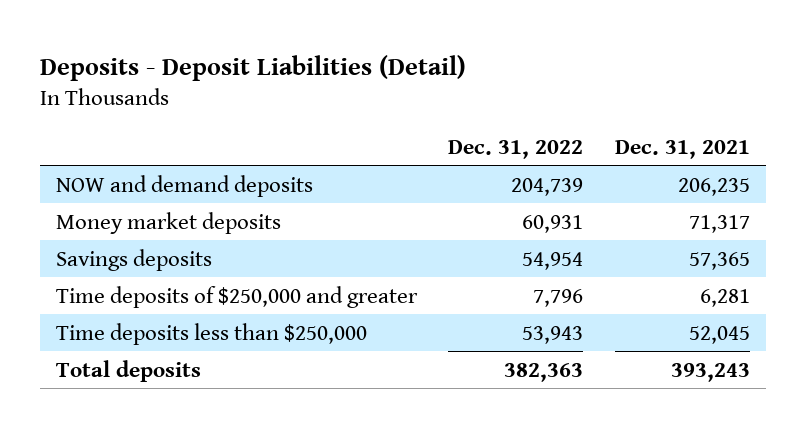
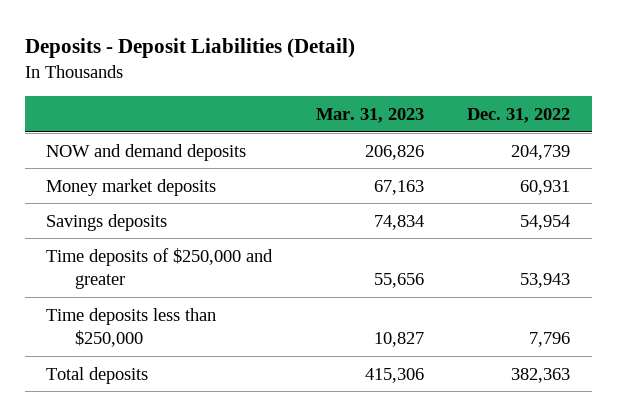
[614,139,750,159] Dec. 31, 2021 -> none
none -> [315,107,424,123] Mar. 31, 2023
[533,288,584,307] 7,796 -> [520,273,571,289] 53,943
[522,325,584,344] 53,943 -> [529,332,571,348] 7,796

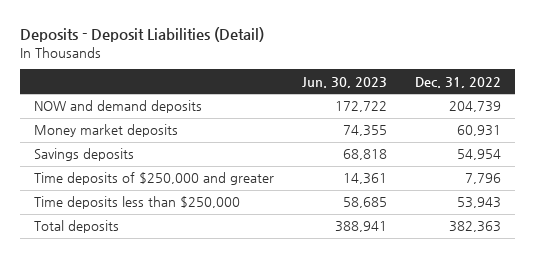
[315,107,424,123] Mar. 31, 2023 -> none
none -> [302,76,388,88] Jun. 30, 2023
[520,273,571,289] 53,943 -> [465,173,502,185] 7,796
[529,332,571,348] 7,796 -> [457,197,502,209] 53,943

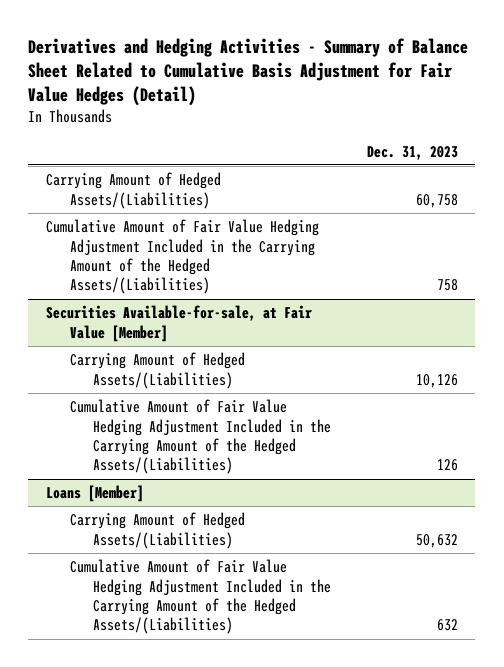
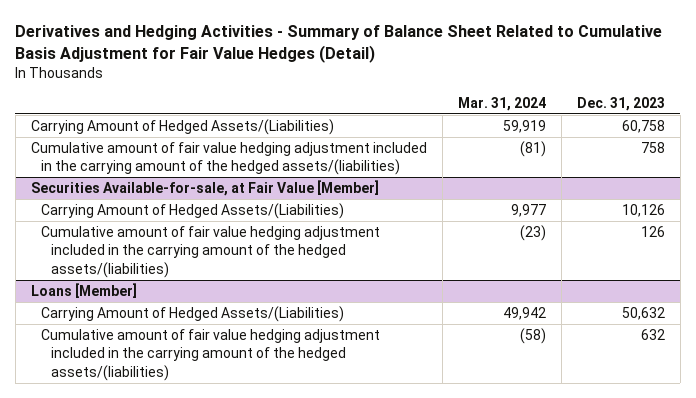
none -> [457,97,546,112] Mar. 31, 2024
[46,219,320,295] Cumulative Amount of Fair Value Hedging Adjustment Included in the Carrying Amount of the Hedged Assets/(Liabilities) -> [30,141,427,176] Cumulative amount of fair value hedging adjustment included in the carrying amount of the hedged assets/(liabilities)
[69,399,332,475] Cumulative Amount of Fair Value Hedging Adjustment Included in the Carrying Amount of the Hedged Assets/(Liabilities) -> [40,225,380,278] Cumulative amount of fair value hedging adjustment included in the carrying amount of the hedged assets/(liabilities)
[69,559,332,635] Cumulative Amount of Fair Value Hedging Adjustment Included in the Carrying Amount of the Hedged Assets/(Liabilities) -> [40,328,380,381] Cumulative amount of fair value hedging adjustment included in the carrying amount of the hedged assets/(liabilities)

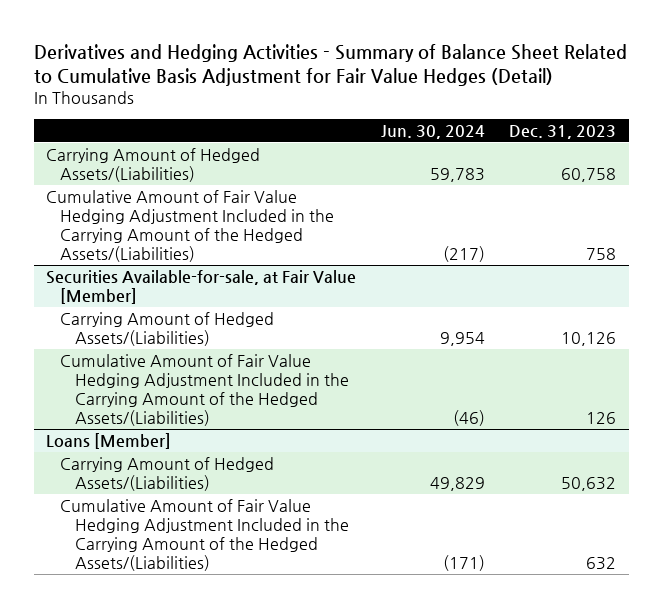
[457,97,546,112] Mar. 31, 2024 -> none
none -> [380,124,485,139] Jun. 30, 2024
[30,141,427,176] Cumulative amount of fair value hedging adjustment included in the carrying amount of the hedged assets/(liabilities) -> [46,189,335,262] Cumulative Amount of Fair Value Hedging Adjustment Included in the Carrying Amount of the Hedged Assets/(Liabilities)
[40,225,380,278] Cumulative amount of fair value hedging adjustment included in the carrying amount of the hedged assets/(liabilities) -> [60,353,349,426] Cumulative Amount of Fair Value Hedging Adjustment Included in the Carrying Amount of the Hedged Assets/(Liabilities)
[40,328,380,381] Cumulative amount of fair value hedging adjustment included in the carrying amount of the hedged assets/(liabilities) -> [60,498,349,571] Cumulative Amount of Fair Value Hedging Adjustment Included in the Carrying Amount of the Hedged Assets/(Liabilities)

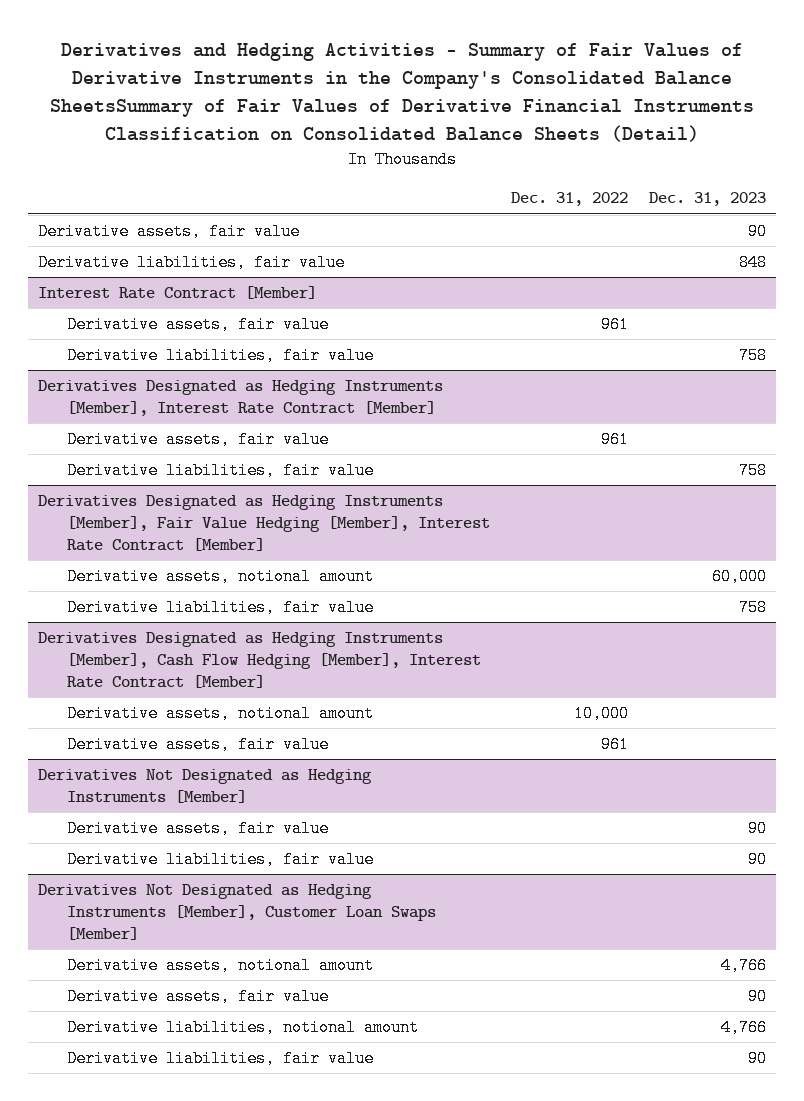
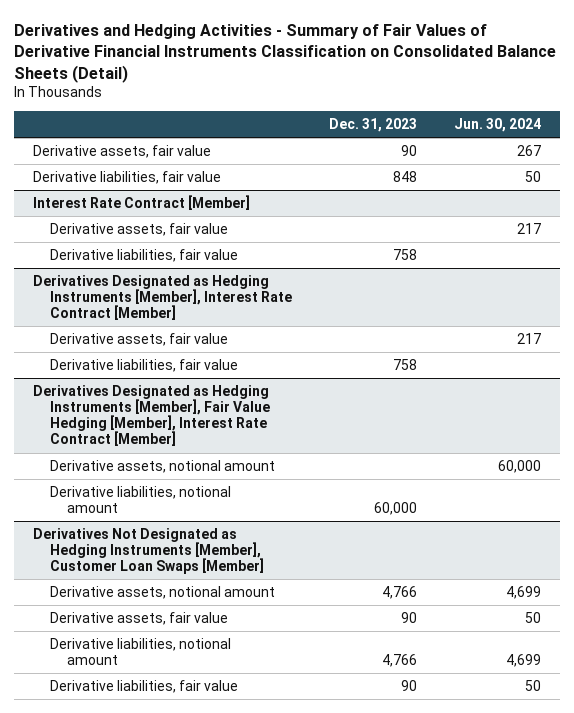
[50,42,755,142] Derivatives and Hedging Activities - Summary of Fair Values of Derivative Instruments in the Company's Consolidated Balance SheetsSummary of Fair Values of Derivative Financial Instruments Classification on Consolidated Balance Sheets (Detail) -> [14,23,557,83] Derivatives and Hedging Activities - Summary of Fair Values of Derivative Financial Instruments Classification on Consolidated Balance Sheets (Detail)
[510,192,628,207] Dec. 31, 2022 -> none
none -> [454,118,542,133] Jun. 30, 2024
[66,568,374,586] Derivative assets, notional amount -> none
[66,599,374,617] Derivative liabilities, fair value -> none
[38,632,481,688] Derivatives Designated as Hedging Instruments [Member], Cash Flow Hedging [Member], Interest Rate Contract [Member] -> none
[66,736,329,754] Derivative assets, fair value -> none
[38,769,373,803] Derivatives Not Designated as Hedging Instruments [Member] -> none
[66,820,329,838] Derivative assets, fair value -> none
[66,851,374,869] Derivative liabilities, fair value -> none
none -> [49,485,231,514] Derivative liabilities, notional amount

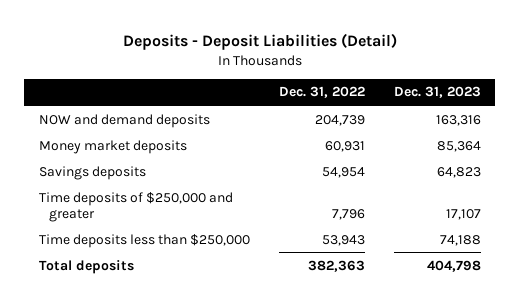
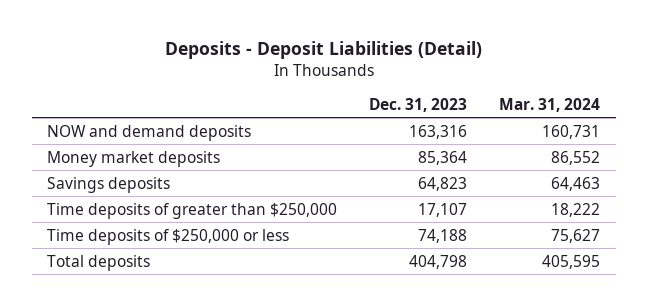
[278,86,365,99] Dec. 31, 2022 -> none
none -> [499,97,601,112] Mar. 31, 2024
[38,191,233,222] Time deposits of $250,000 and greater -> [47,202,338,219] Time deposits of greater than $250,000
[38,233,250,248] Time deposits less than $250,000 -> [47,228,290,245] Time deposits of $250,000 or less

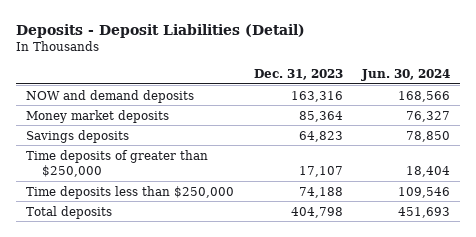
[499,97,601,112] Mar. 31, 2024 -> none
none -> [361,69,451,82] Jun. 30, 2024
[47,228,290,245] Time deposits of $250,000 or less -> [25,185,234,199] Time deposits less than $250,000

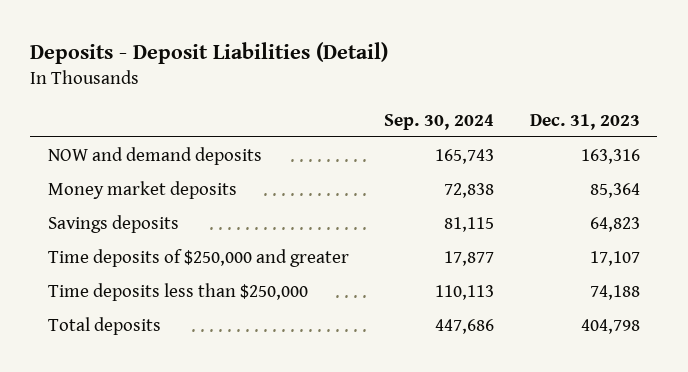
[361,69,451,82] Jun. 30, 2024 -> none
none -> [384,113,495,130] Sep. 30, 2024
[25,149,208,178] Time deposits of greater than $250,000 -> [47,248,349,267] Time deposits of $250,000 and greater

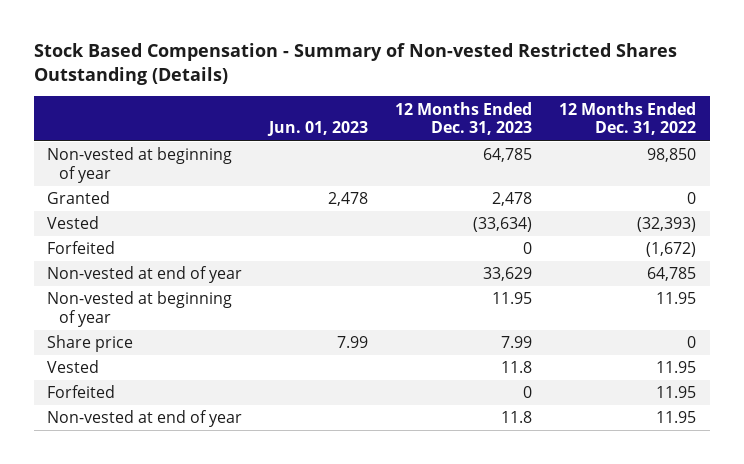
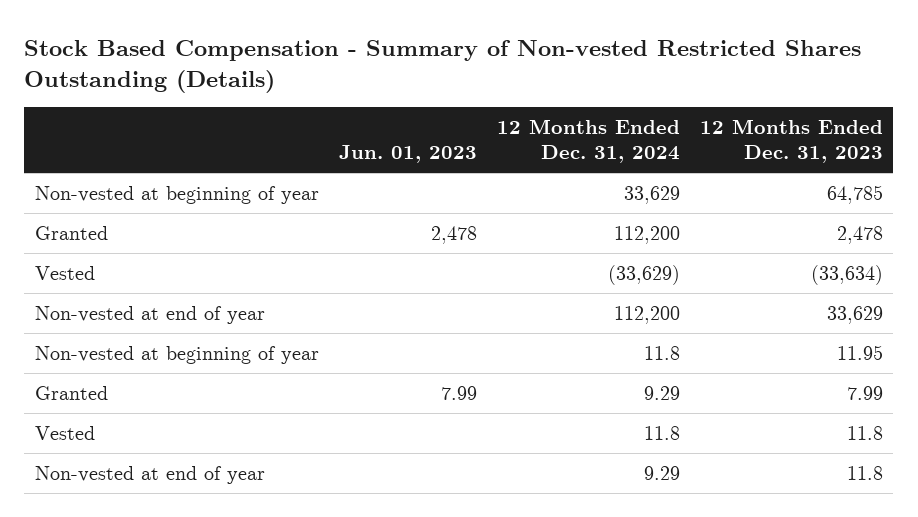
[559,101,697,136] 12 Months Ended Dec. 31, 2022 -> none
none -> [497,118,681,164] 12 Months Ended Dec. 31, 2024
[47,241,116,255] Forfeited -> none
[47,335,134,353] Share price -> [34,385,108,400] Granted
[47,385,116,399] Forfeited -> none

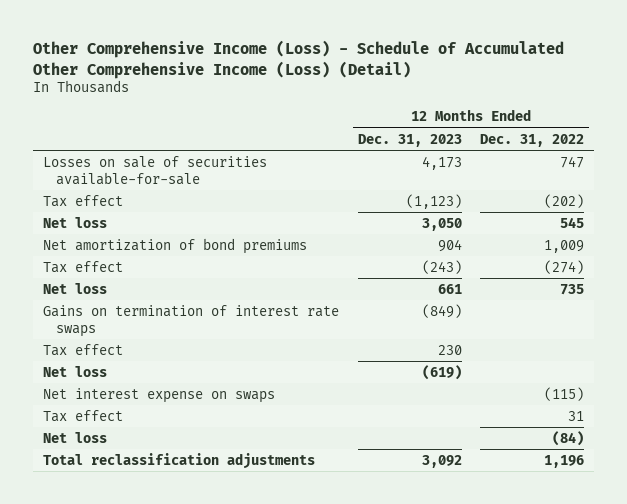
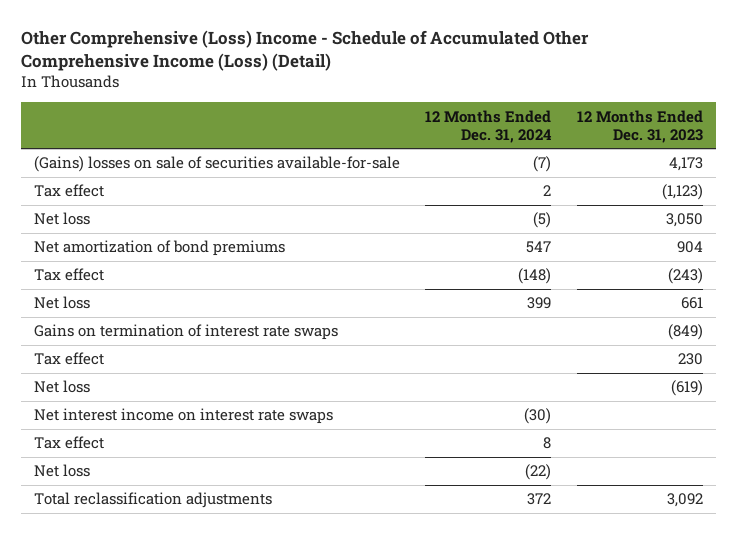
[33,40,565,79] Other Comprehensive Income (Loss) - Schedule of Accumulated Other Comprehensive Income (Loss) (Detail) -> [20,29,589,72] Other Comprehensive (Loss) Income - Schedule of Accumulated Other Comprehensive Income (Loss) (Detail)
[480,133,585,147] Dec. 31, 2022 -> none
none -> [425,109,553,143] 12 Months Ended Dec. 31, 2024
[42,155,267,185] Losses on sale of securities available-for-sale -> [33,156,400,173] (Gains) losses on sale of securities available-for-sale
[42,387,275,403] Net interest expense on swaps -> [33,408,333,425] Net interest income on interest rate swaps

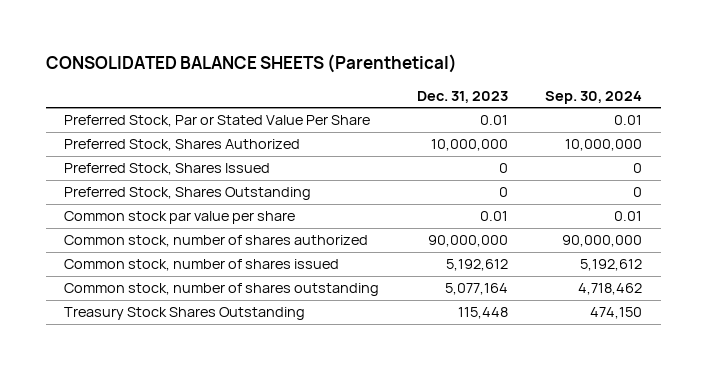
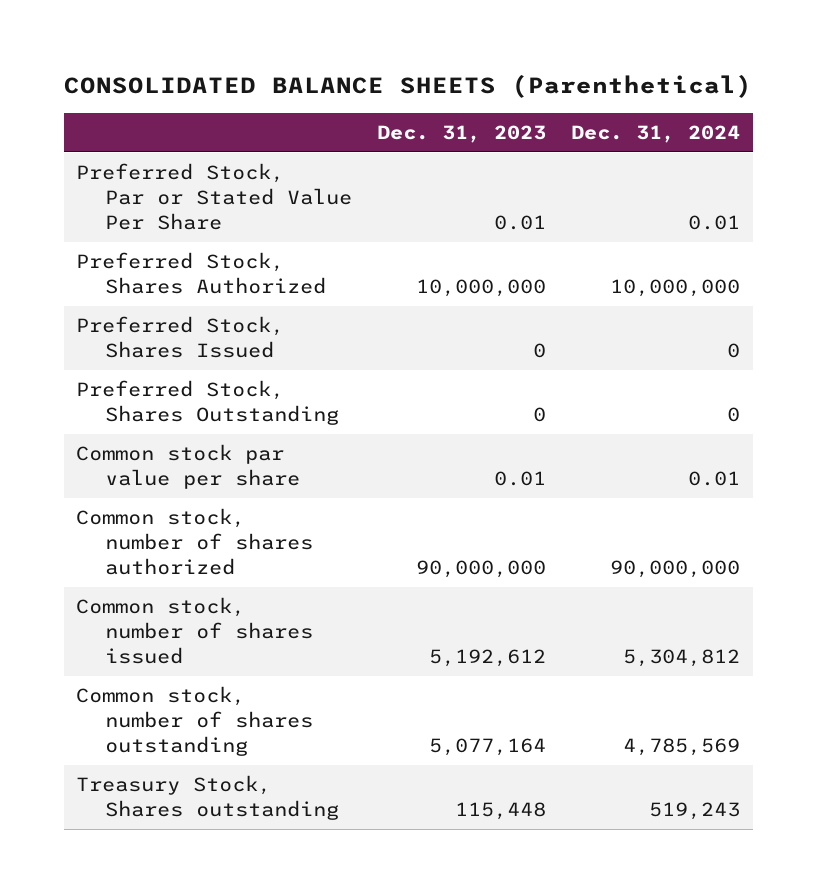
[545,90,643,104] Sep. 30, 2024 -> none
none -> [571,124,741,143] Dec. 31, 2024
[64,307,306,321] Treasury Stock Shares Outstanding -> [76,775,340,820] Treasury Stock, Shares outstanding

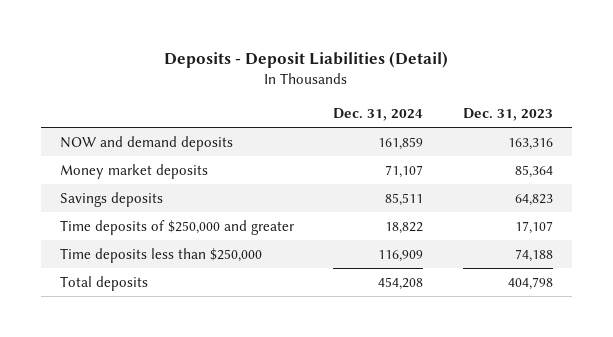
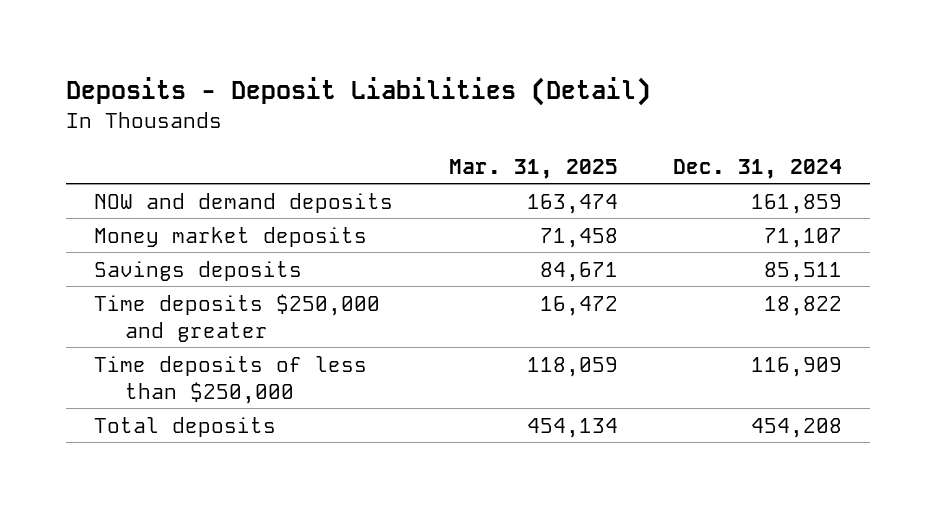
[462,107,553,121] Dec. 31, 2023 -> none
none -> [448,158,618,179] Mar. 31, 2025
[60,219,296,235] Time deposits of $250,000 and greater -> [94,293,381,342] Time deposits $250,000 and greater
[60,247,263,263] Time deposits less than $250,000 -> [94,355,368,404] Time deposits of less than $250,000

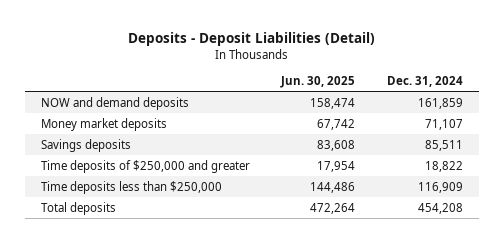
[448,158,618,179] Mar. 31, 2025 -> none
none -> [280,76,356,89] Jun. 30, 2025
[94,293,381,342] Time deposits $250,000 and greater -> [40,159,250,173] Time deposits of $250,000 and greater
[94,355,368,404] Time deposits of less than $250,000 -> [40,180,222,194] Time deposits less than $250,000

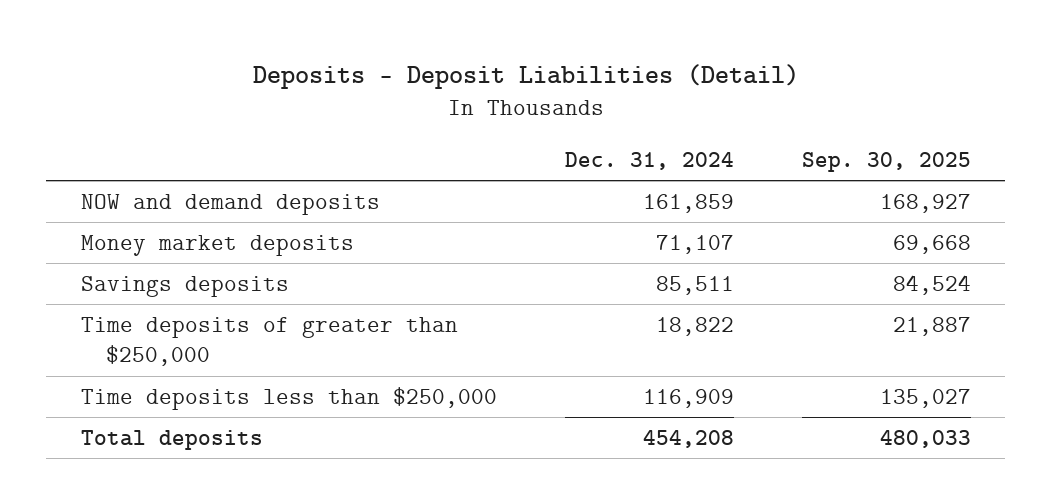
[280,76,356,89] Jun. 30, 2025 -> none
none -> [802,151,972,172] Sep. 30, 2025
[40,159,250,173] Time deposits of $250,000 and greater -> [80,316,458,367] Time deposits of greater than $250,000

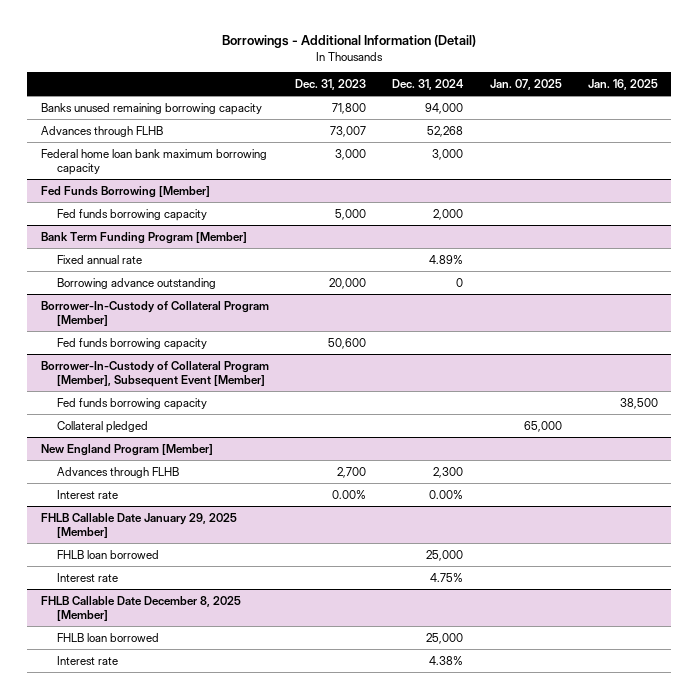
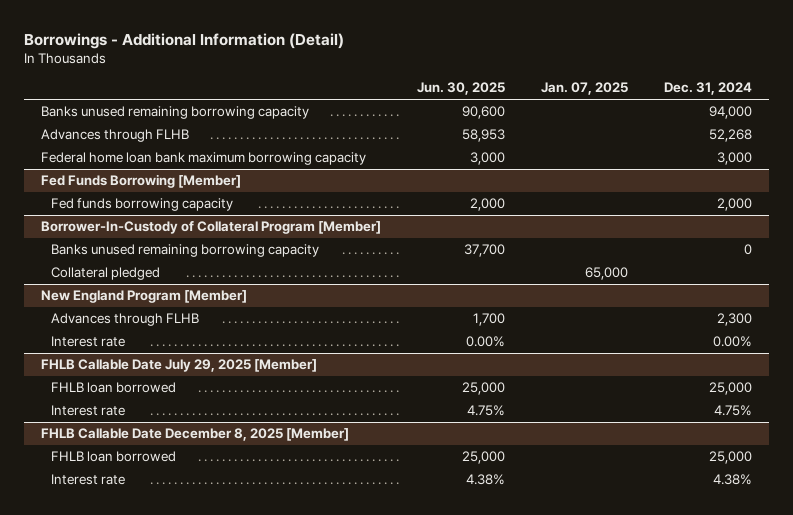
[295,78,367,90] Dec. 31, 2023 -> none
[588,78,659,90] Jan. 16, 2025 -> none
none -> [417,82,506,96] Jun. 30, 2025
[40,231,247,244] Bank Term Funding Program [Member] -> none
[57,254,143,264] Fixed annual rate -> none
[57,277,217,289] Borrowing advance outstanding -> none
[57,337,208,350] Fed funds borrowing capacity -> none
[40,360,269,387] Borrower-In-Custody of Collateral Program [Member], Subsequent Event [Member] -> none
[57,397,208,410] Fed funds borrowing capacity -> none
none -> [51,244,320,258] Banks unused remaining borrowing capacity
[40,512,237,538] FHLB Callable Date January 29, 2025 [Member] -> [41,359,318,373] FHLB Callable Date July 29, 2025 [Member]

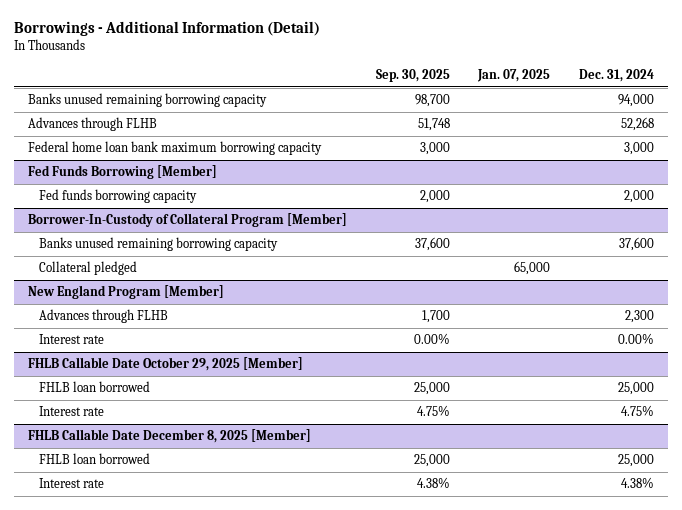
[417,82,506,96] Jun. 30, 2025 -> none
none -> [375,68,450,82] Sep. 30, 2025
[743,244,752,256] 0 -> [618,237,654,252] 37,600
[41,359,318,373] FHLB Callable Date July 29, 2025 [Member] -> [28,357,304,372] FHLB Callable Date October 29, 2025 [Member]

